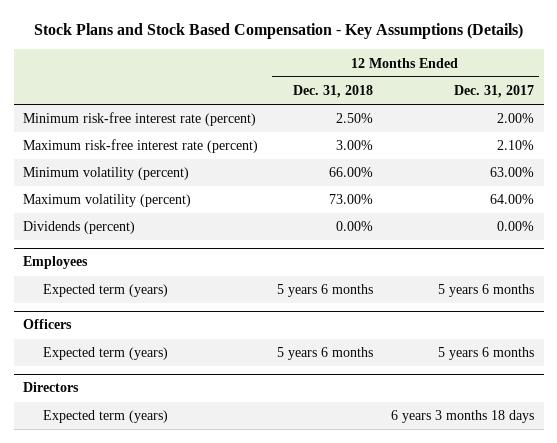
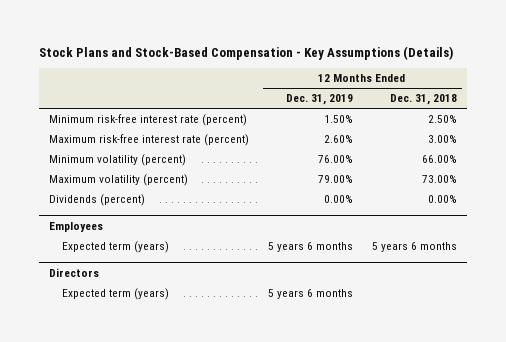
[33,23,523,40] Stock Plans and Stock Based Compensation - Key Assumptions (Details) -> [39,45,454,60] Stock Plans and Stock-Based Compensation - Key Assumptions (Details)
[454,85,535,99] Dec. 31, 2017 -> none
none -> [285,94,353,106] Dec. 31, 2019
[23,319,73,330] Officers -> none
[42,347,168,361] Expected term (years) -> none

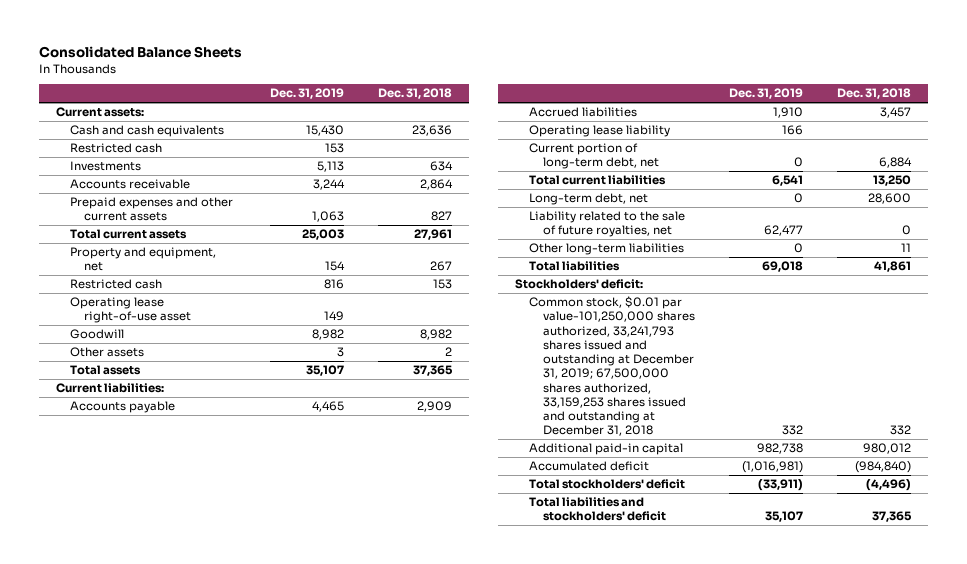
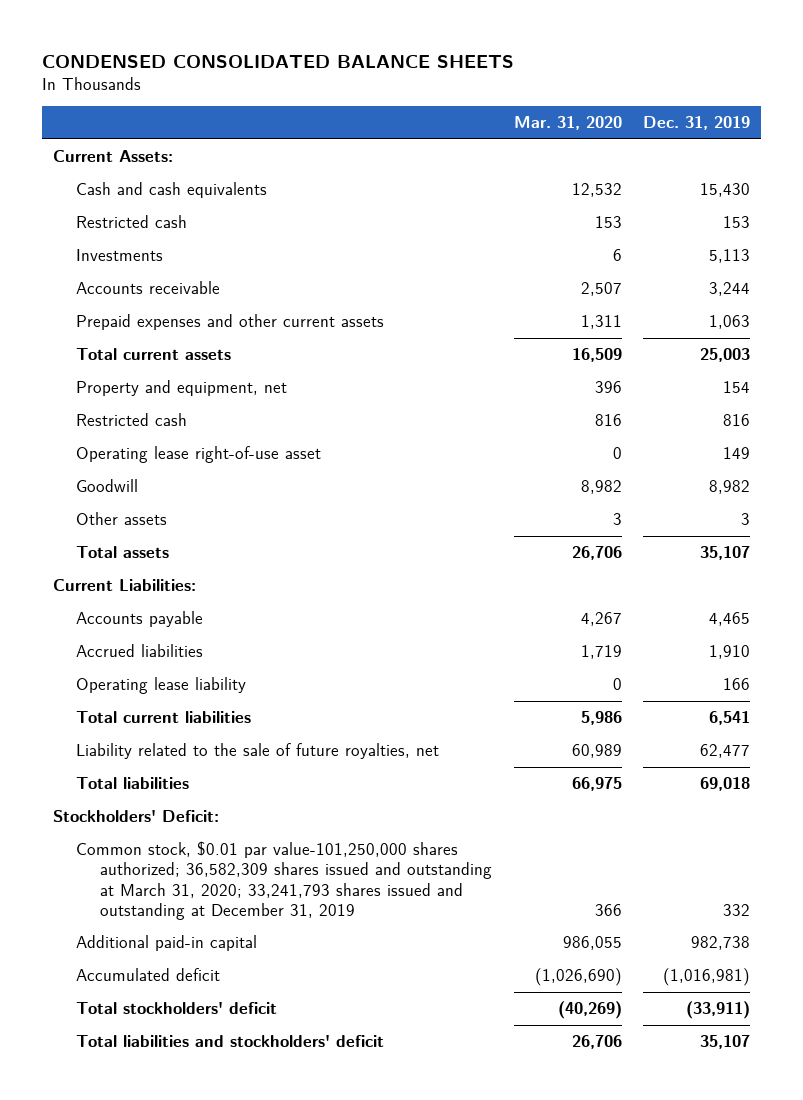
[38,45,242,58] Consolidated Balance Sheets -> [42,54,515,68] CONDENSED CONSOLIDATED BALANCE SHEETS
[378,88,453,100] Dec. 31, 2018 -> none
none -> [513,116,622,131] Mar. 31, 2020
[56,107,145,118] Current assets: -> [53,150,174,163] Current Assets:
[56,383,165,394] Current liabilities: -> [53,579,197,592] Current Liabilities:
[529,143,659,170] Current portion of long-term debt, net -> none
[529,193,649,206] Long-term debt, net -> none
[529,243,685,256] Other long-term liabilities -> none
[515,279,644,290] Stockholders' deficit: -> [53,810,220,823] Stockholders' Deficit:
[529,296,695,437] Common stock, $0.01 par value-101,250,000 shares authorized, 33,241,793 shares issued and outstanding at December 31, 2019; 67,500,000 shares authorized, 33,159,253 shares issued and outstanding at December 31, 2018 -> [76,841,492,920] Common stock, $0.01 par value-101,250,000 shares authorized; 36,582,309 shares issued and outstanding at March 31, 2020; 33,241,793 shares issued and outstanding at December 31, 2019

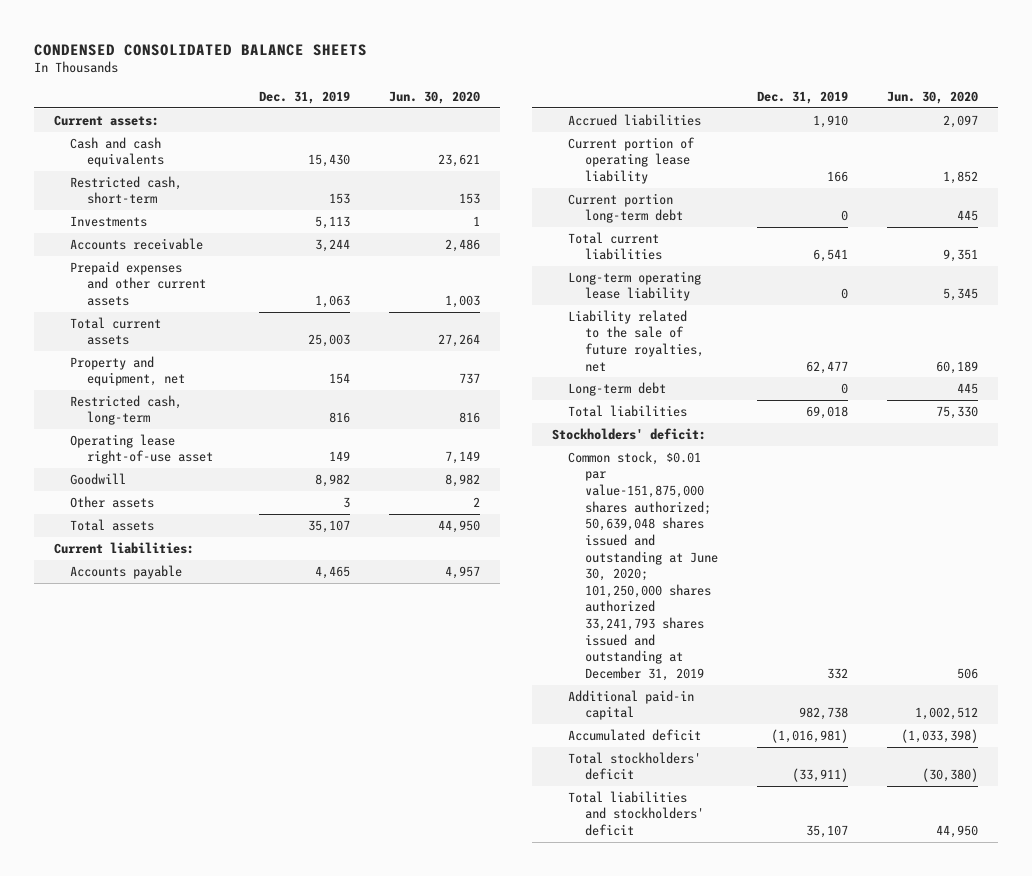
[513,116,622,131] Mar. 31, 2020 -> none
none -> [388,91,480,105] Jun. 30, 2020
[53,150,174,163] Current Assets: -> [53,114,159,126] Current assets:
[76,215,188,229] Restricted cash -> [70,175,183,205] Restricted cash, short-term
[76,413,188,427] Restricted cash -> [70,394,183,426] Restricted cash, long-term
[53,579,197,592] Current Liabilities: -> [53,541,194,554] Current liabilities:
[76,677,247,695] Operating lease liability -> [568,136,696,185] Current portion of operating lease liability
none -> [568,192,683,224] Current portion long-term debt
none -> [568,270,702,302] Long-term operating lease liability
none -> [568,381,667,396] Long-term debt
[53,810,220,823] Stockholders' Deficit: -> [551,427,706,440] Stockholders' deficit:
[76,841,492,920] Common stock, $0.01 par value-101,250,000 shares authorized; 36,582,309 shares issued and outstanding at March 31, 2020; 33,241,793 shares issued and outstanding at December 31, 2019 -> [568,450,718,681] Common stock, $0.01 par value-151,875,000 shares authorized; 50,639,048 shares issued and outstanding at June 30, 2020; 101,250,000 shares authorized 33,241,793 shares issued and outstanding at December 31, 2019

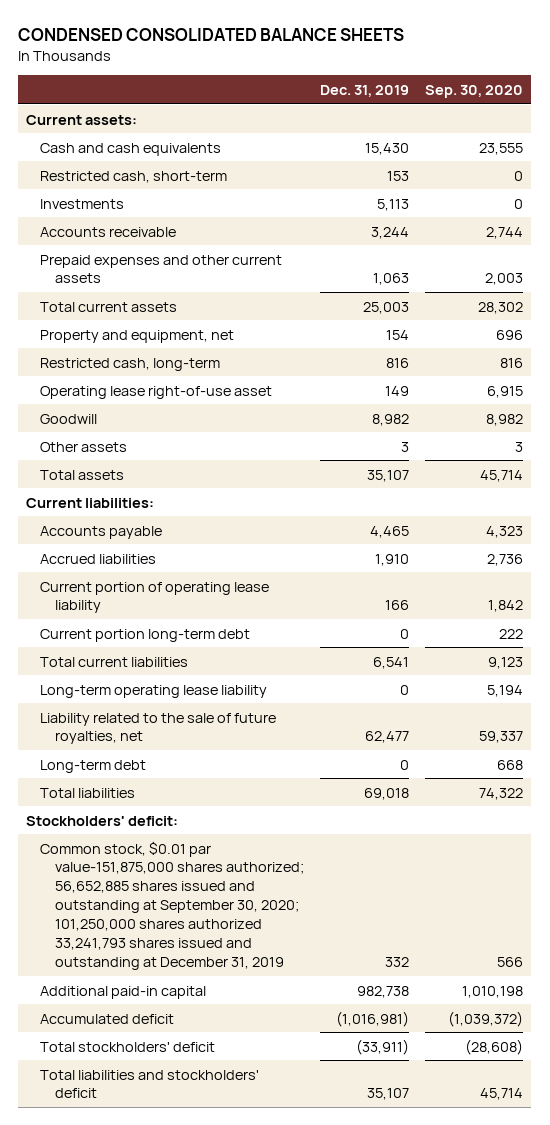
[388,91,480,105] Jun. 30, 2020 -> none
none -> [425,85,524,99] Sep. 30, 2020
[568,450,718,681] Common stock, $0.01 par value-151,875,000 shares authorized; 50,639,048 shares issued and outstanding at June 30, 2020; 101,250,000 shares authorized 33,241,793 shares issued and outstanding at December 31, 2019 -> [40,840,304,970] Common stock, $0.01 par value-151,875,000 shares authorized; 56,652,885 shares issued and outstanding at September 30, 2020; 101,250,000 shares authorized 33,241,793 shares issued and outstanding at December 31, 2019

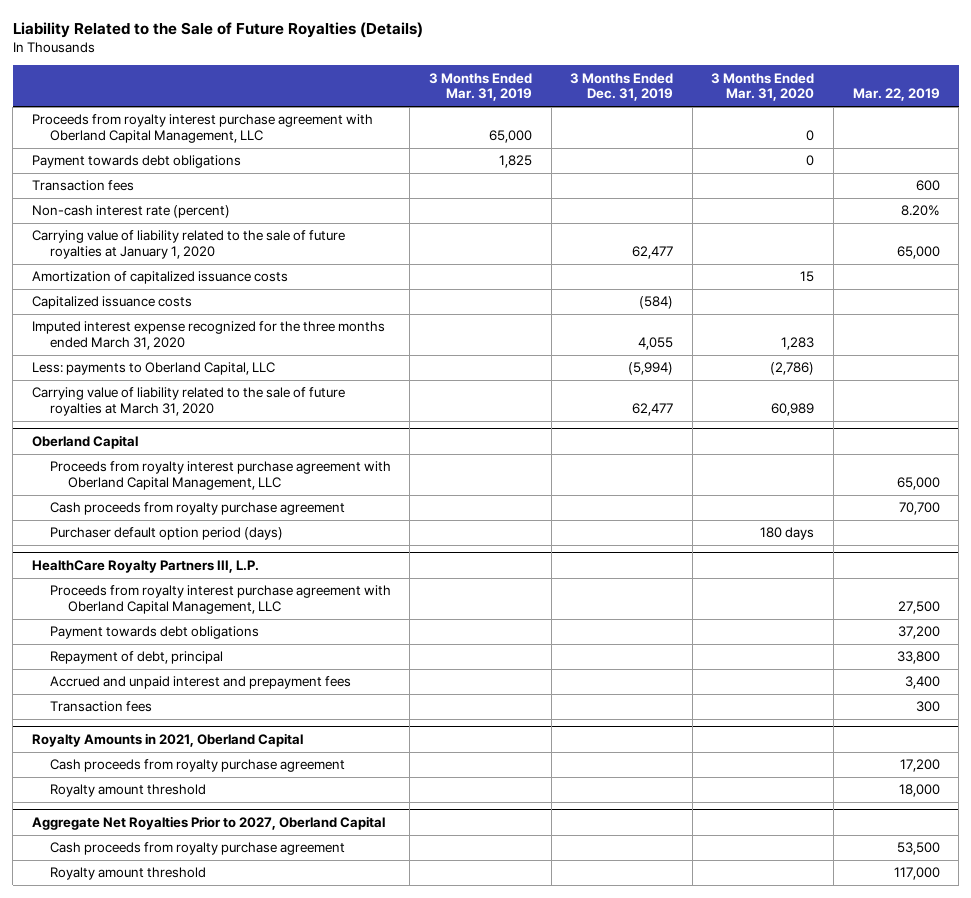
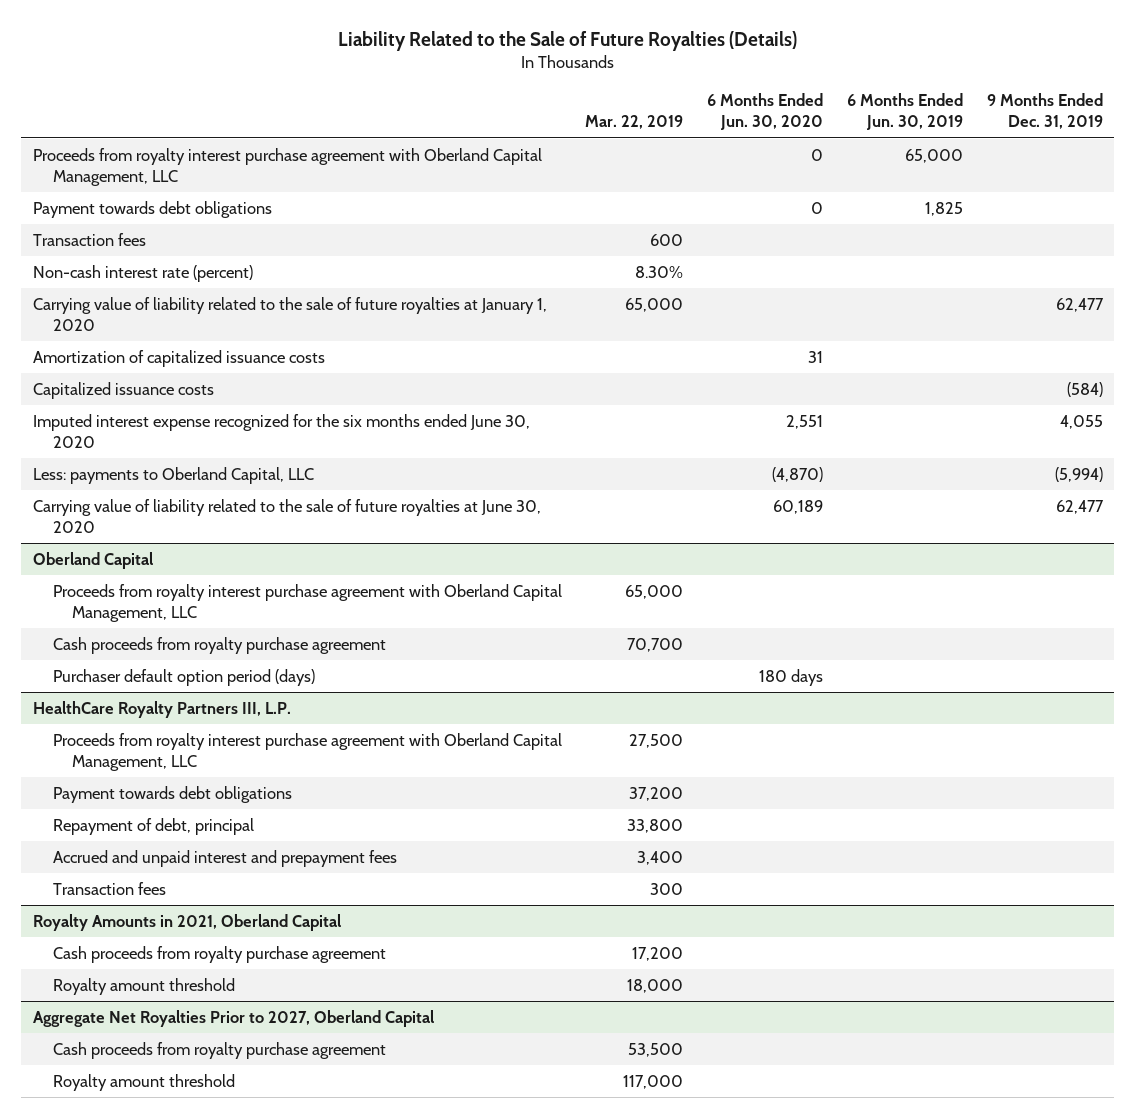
[428,72,532,102] 3 Months Ended Mar. 31, 2019 -> none
[570,72,674,102] 3 Months Ended Dec. 31, 2019 -> none
[711,72,815,102] 3 Months Ended Mar. 31, 2020 -> none
none -> [707,93,824,131] 6 Months Ended Jun. 30, 2020
none -> [846,93,963,131] 6 Months Ended Jun. 30, 2019
none -> [986,93,1103,130] 9 Months Ended Dec. 31, 2019
[900,205,940,217] 8.20% -> [635,265,684,278] 8.30%
[31,321,385,351] Imputed interest expense recognized for the three months ended March 31, 2020 -> [32,413,530,448] Imputed interest expense recognized for the six months ended June 30, 2020
[31,387,345,417] Carrying value of liability related to the sale of future royalties at March 31, 2020 -> [32,498,541,533] Carrying value of liability related to the sale of future royalties at June 30, 2020

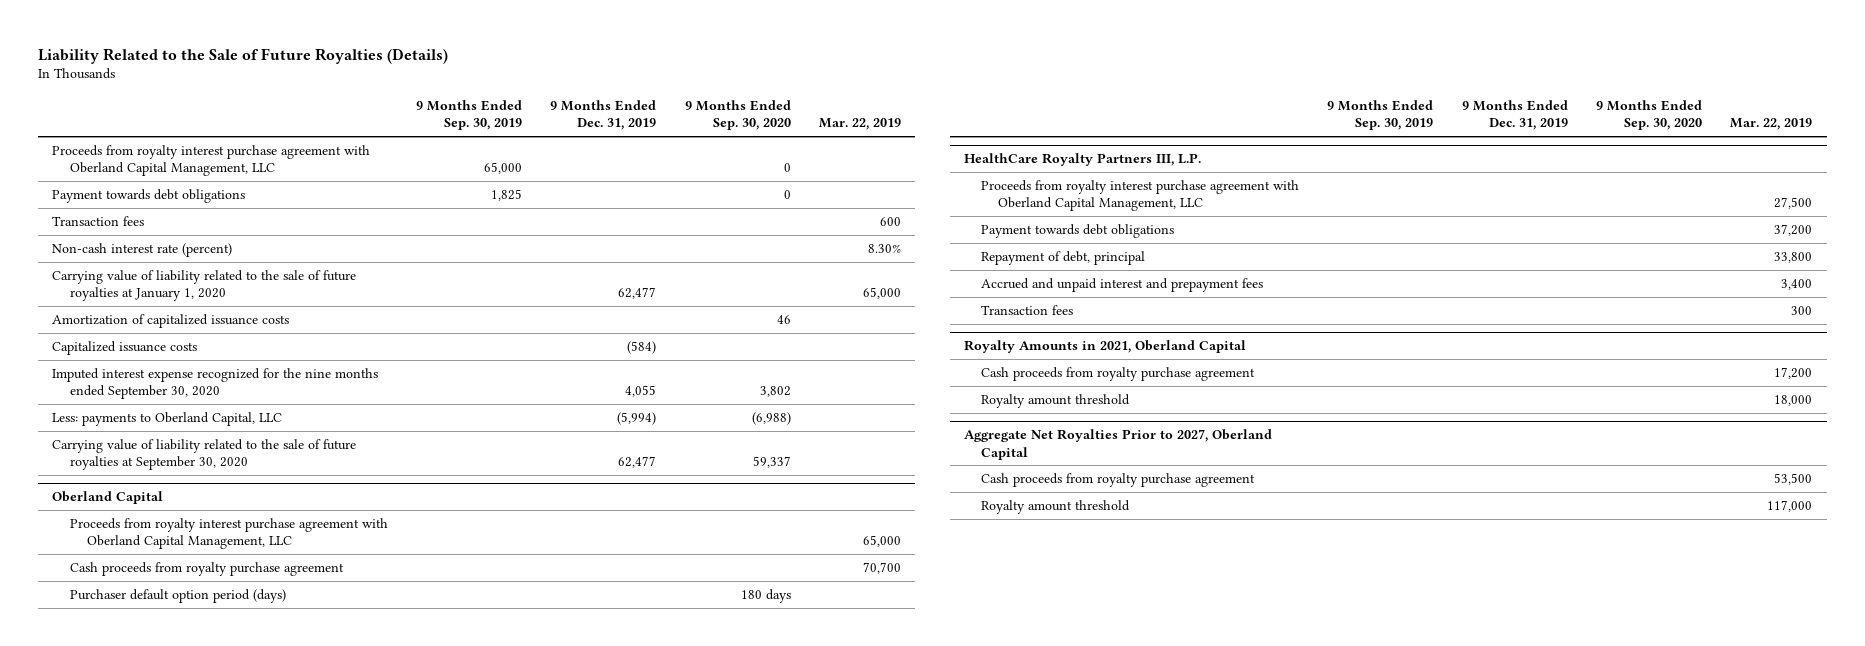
[707,93,824,131] 6 Months Ended Jun. 30, 2020 -> none
[846,93,963,131] 6 Months Ended Jun. 30, 2019 -> none
none -> [415,100,522,131] 9 Months Ended Sep. 30, 2019
none -> [684,100,791,131] 9 Months Ended Sep. 30, 2020
[32,413,530,448] Imputed interest expense recognized for the six months ended June 30, 2020 -> [52,367,379,400] Imputed interest expense recognized for the nine months ended September 30, 2020
[32,498,541,533] Carrying value of liability related to the sale of future royalties at June 30, 2020 -> [52,438,357,471] Carrying value of liability related to the sale of future royalties at September 30, 2020

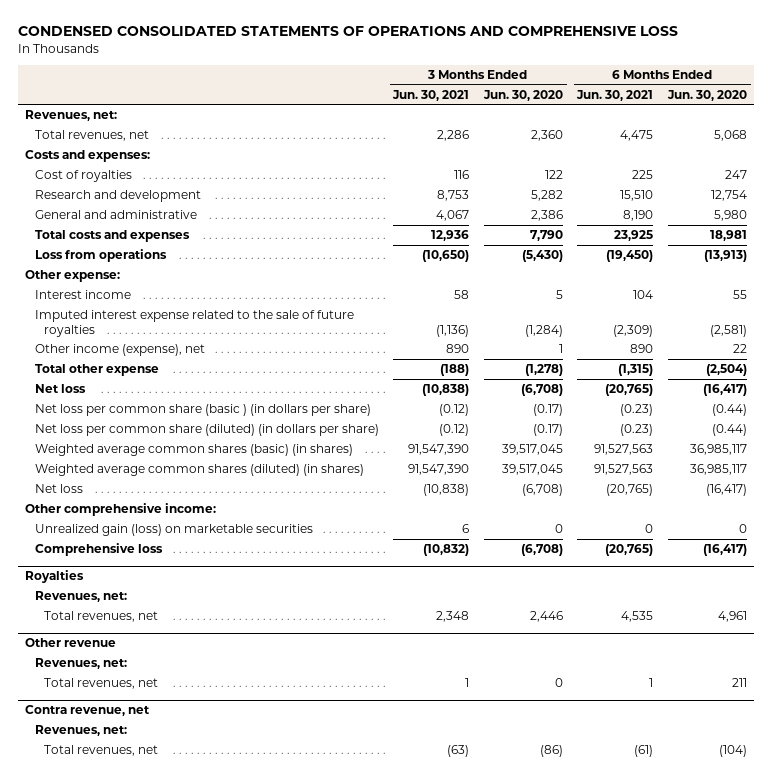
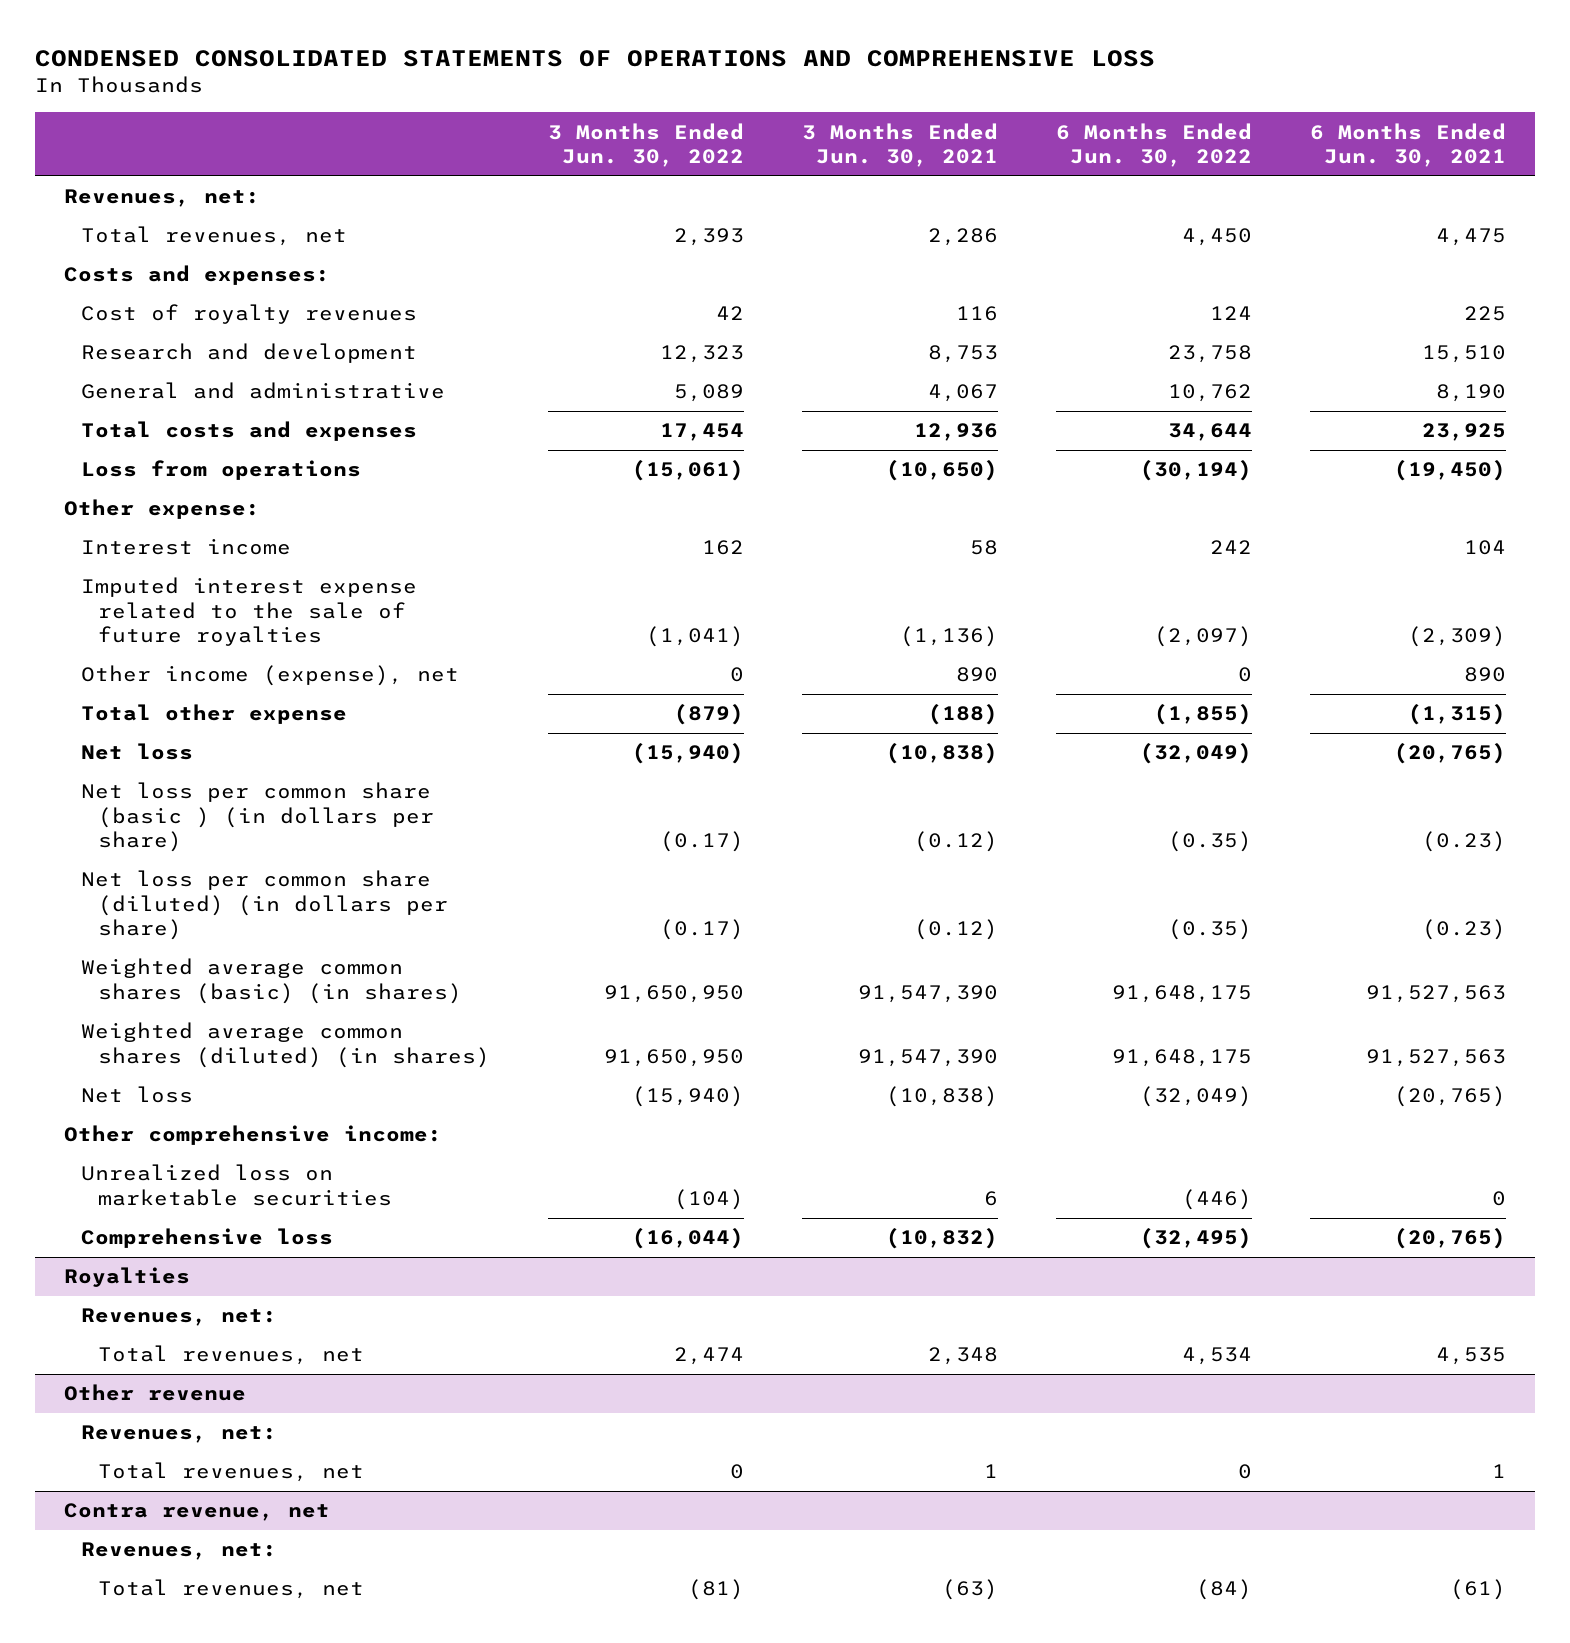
[482,89,563,101] Jun. 30, 2020 -> none
[667,89,748,101] Jun. 30, 2020 -> none
none -> [547,122,744,167] 3 Months Ended Jun. 30, 2022
none -> [1056,122,1253,167] 6 Months Ended Jun. 30, 2022
[34,170,132,183] Cost of royalties -> [81,304,418,325] Cost of royalty revenues
[34,524,313,537] Unrealized gain (loss) on marketable securities -> [81,1164,392,1206] Unrealized loss on marketable securities

